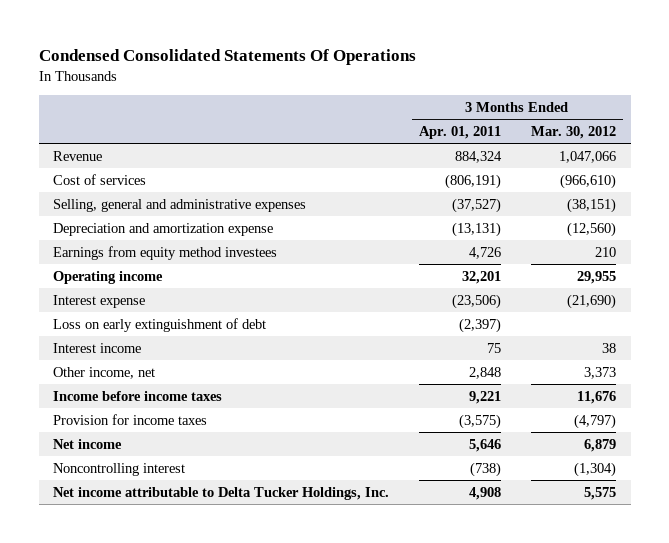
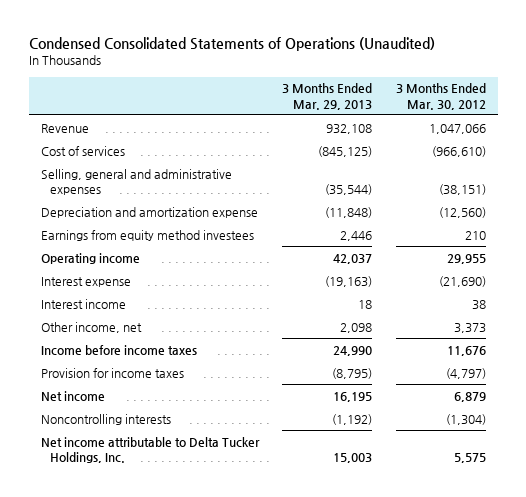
[38,49,416,66] Condensed Consolidated Statements Of Operations -> [28,36,435,51] Condensed Consolidated Statements of Operations (Unaudited)
[419,126,502,140] Apr. 01, 2011 -> none
none -> [282,83,373,110] 3 Months Ended Mar. 29, 2013
[53,317,267,332] Loss on early extinguishment of debt -> none
[53,462,186,476] Noncontrolling interest -> [40,413,171,425] Noncontrolling interests

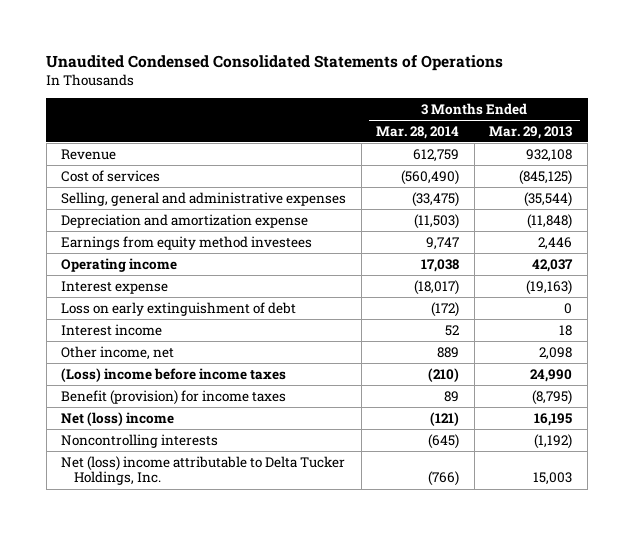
[28,36,435,51] Condensed Consolidated Statements of Operations (Unaudited) -> [46,54,504,71] Unaudited Condensed Consolidated Statements of Operations
[395,83,486,110] 3 Months Ended Mar. 30, 2012 -> none
none -> [376,125,460,139] Mar. 28, 2014
none -> [61,301,297,316] Loss on early extinguishment of debt
[40,344,197,355] Income before income taxes -> [61,367,287,382] (Loss) income before income taxes
[40,367,184,378] Provision for income taxes -> [61,389,287,405] Benefit (provision) for income taxes
[40,390,105,401] Net income -> [61,411,175,426] Net (loss) income
[40,436,260,464] Net income attributable to Delta Tucker Holdings, Inc. -> [61,455,346,486] Net (loss) income attributable to Delta Tucker Holdings, Inc.

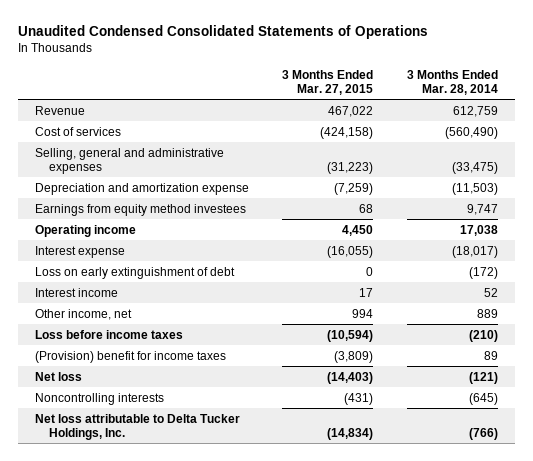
[489,125,573,139] Mar. 29, 2013 -> none
none -> [282,69,374,95] 3 Months Ended Mar. 27, 2015
[61,367,287,382] (Loss) income before income taxes -> [34,329,183,339] Loss before income taxes
[61,389,287,405] Benefit (provision) for income taxes -> [34,350,226,363] (Provision) benefit for income taxes
[61,411,175,426] Net (loss) income -> [34,371,82,381] Net loss
[61,455,346,486] Net (loss) income attributable to Delta Tucker Holdings, Inc. -> [34,413,240,440] Net loss attributable to Delta Tucker Holdings, Inc.

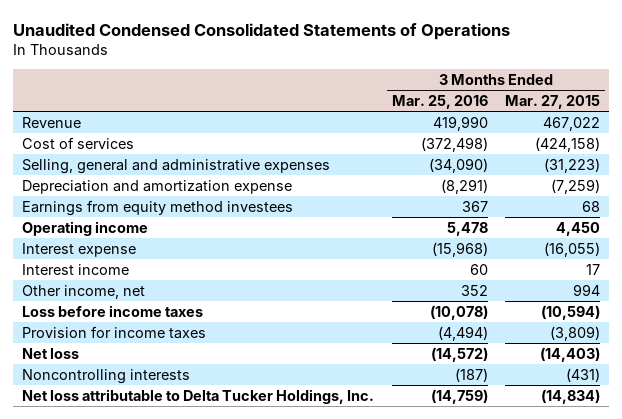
[406,69,498,95] 3 Months Ended Mar. 28, 2014 -> none
none -> [391,95,488,110] Mar. 25, 2016
[34,266,235,279] Loss on early extinguishment of debt -> none
[34,350,226,363] (Provision) benefit for income taxes -> [22,325,207,339] Provision for income taxes

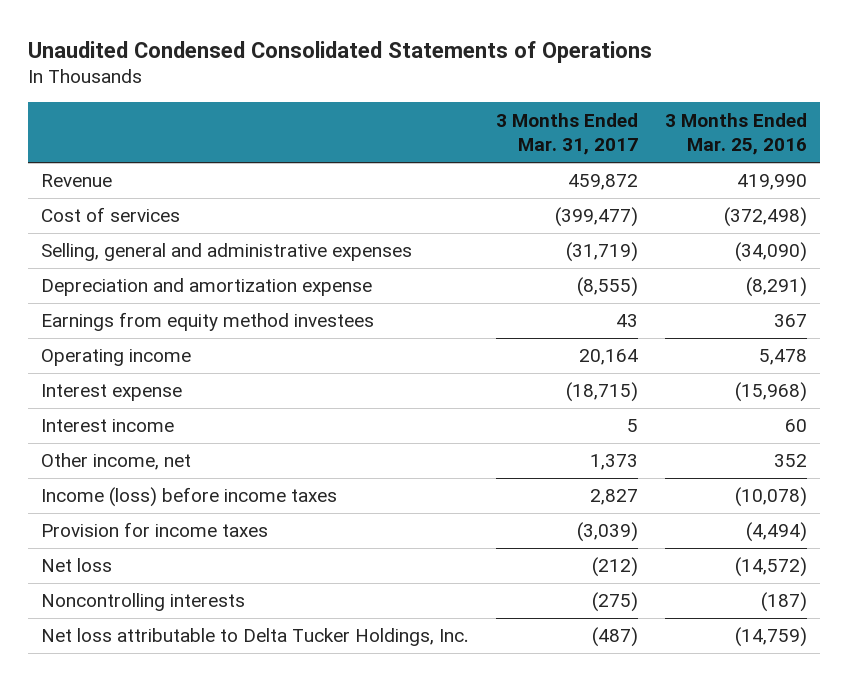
[505,95,601,110] Mar. 27, 2015 -> none
none -> [496,112,639,156] 3 Months Ended Mar. 31, 2017
[22,304,204,317] Loss before income taxes -> [41,487,338,508] Income (loss) before income taxes

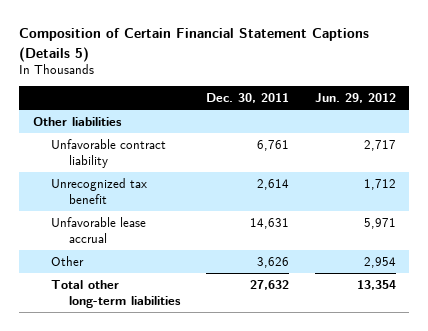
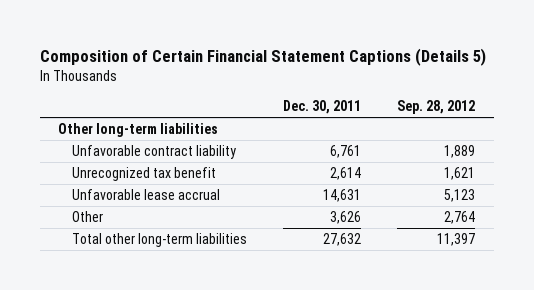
[314,93,396,104] Jun. 29, 2012 -> none
none -> [397,100,476,115] Sep. 28, 2012
[32,116,122,126] Other liabilities -> [58,122,219,137] Other long-term liabilities

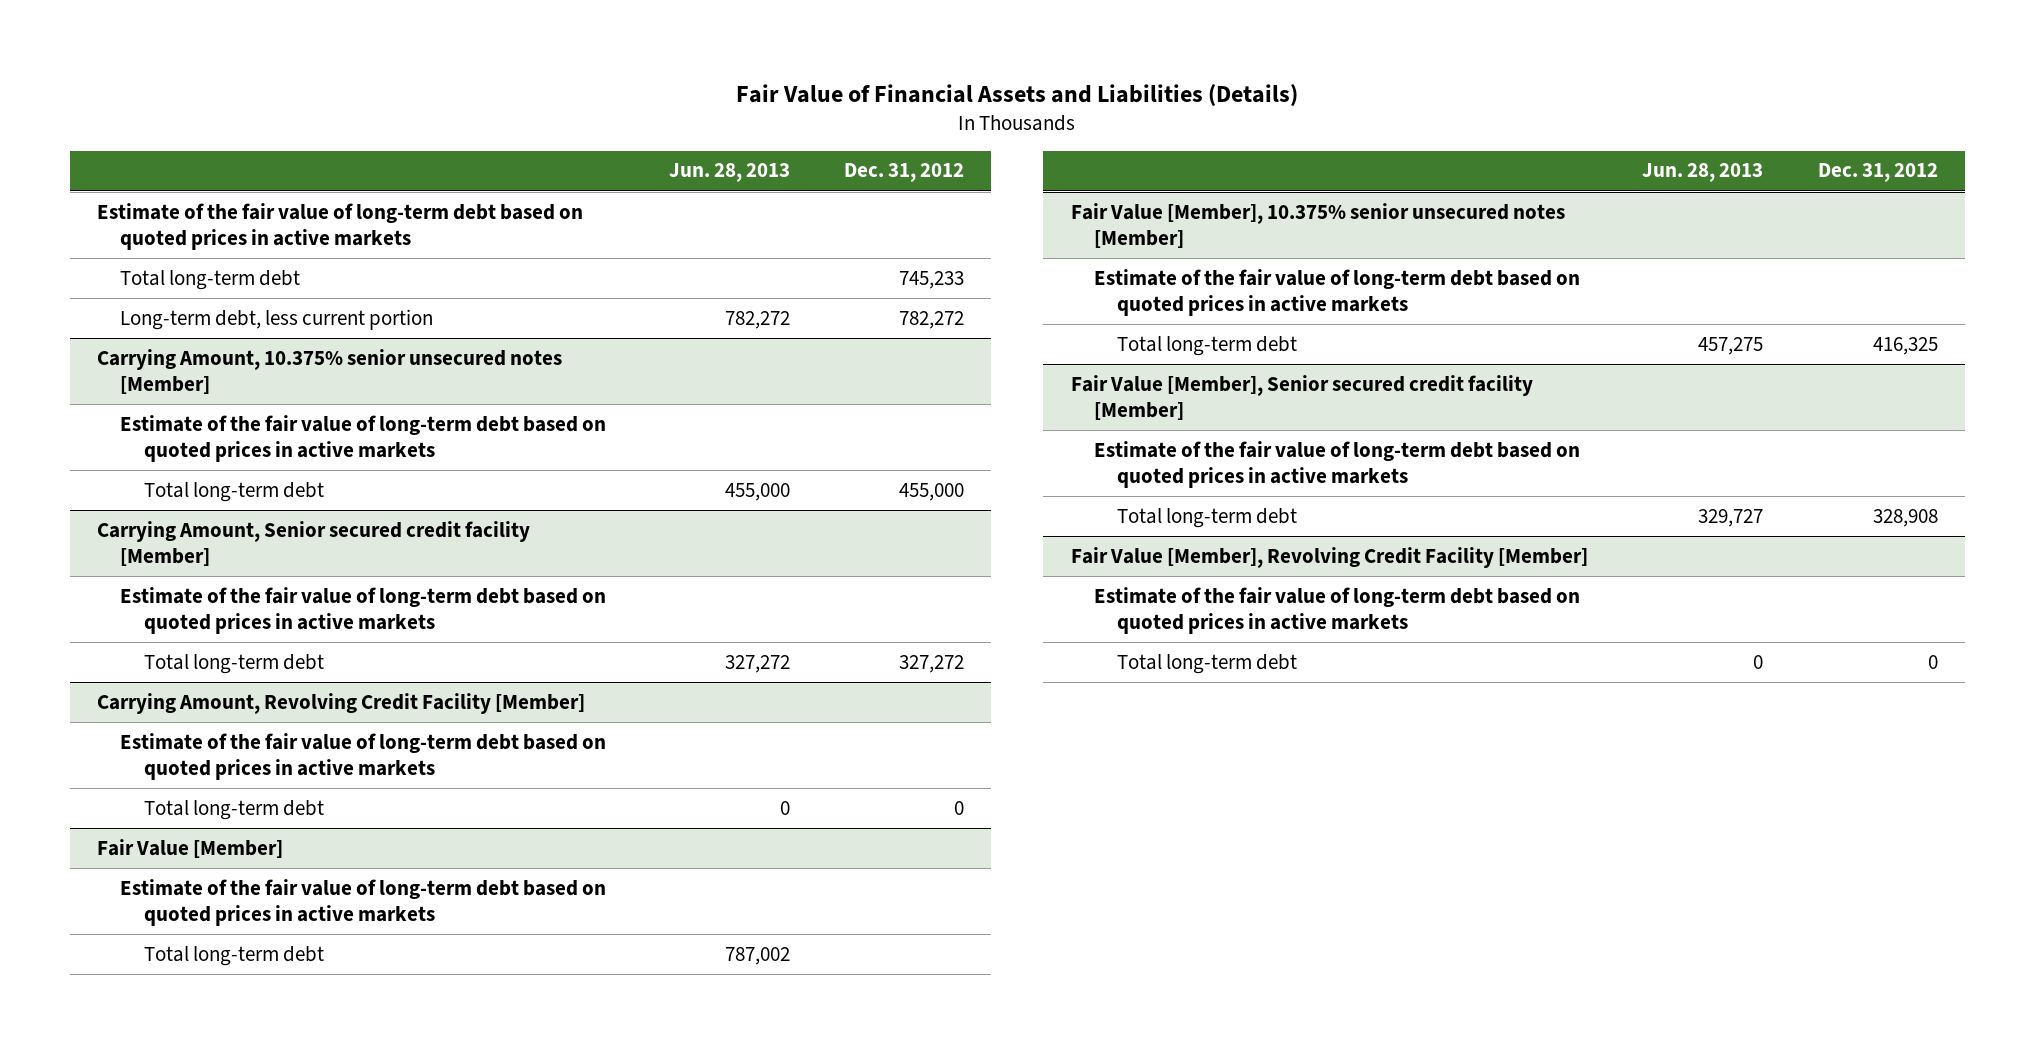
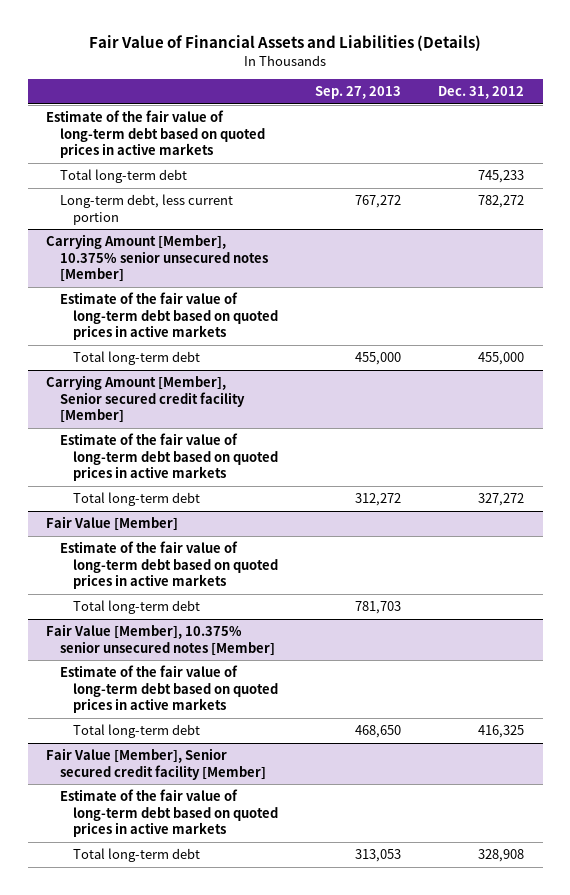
[668,163,790,183] Jun. 28, 2013 -> none
none -> [315,86,402,100] Sep. 27, 2013
[96,348,562,394] Carrying Amount, 10.375% senior unsecured notes [Member] -> [46,234,268,283] Carrying Amount [Member], 10.375% senior unsecured notes [Member]
[96,520,530,566] Carrying Amount, Senior secured credit facility [Member] -> [46,375,245,424] Carrying Amount [Member], Senior secured credit facility [Member]
[96,692,585,714] Carrying Amount, Revolving Credit Facility [Member] -> none
[120,732,607,780] Estimate of the fair value of long-term debt based on quoted prices in active markets -> none
[143,799,324,820] Total long-term debt -> none
[1070,546,1588,568] Fair Value [Member], Revolving Credit Facility [Member] -> none
[1093,586,1580,634] Estimate of the fair value of long-term debt based on quoted prices in active markets -> none
[1117,653,1298,674] Total long-term debt -> none

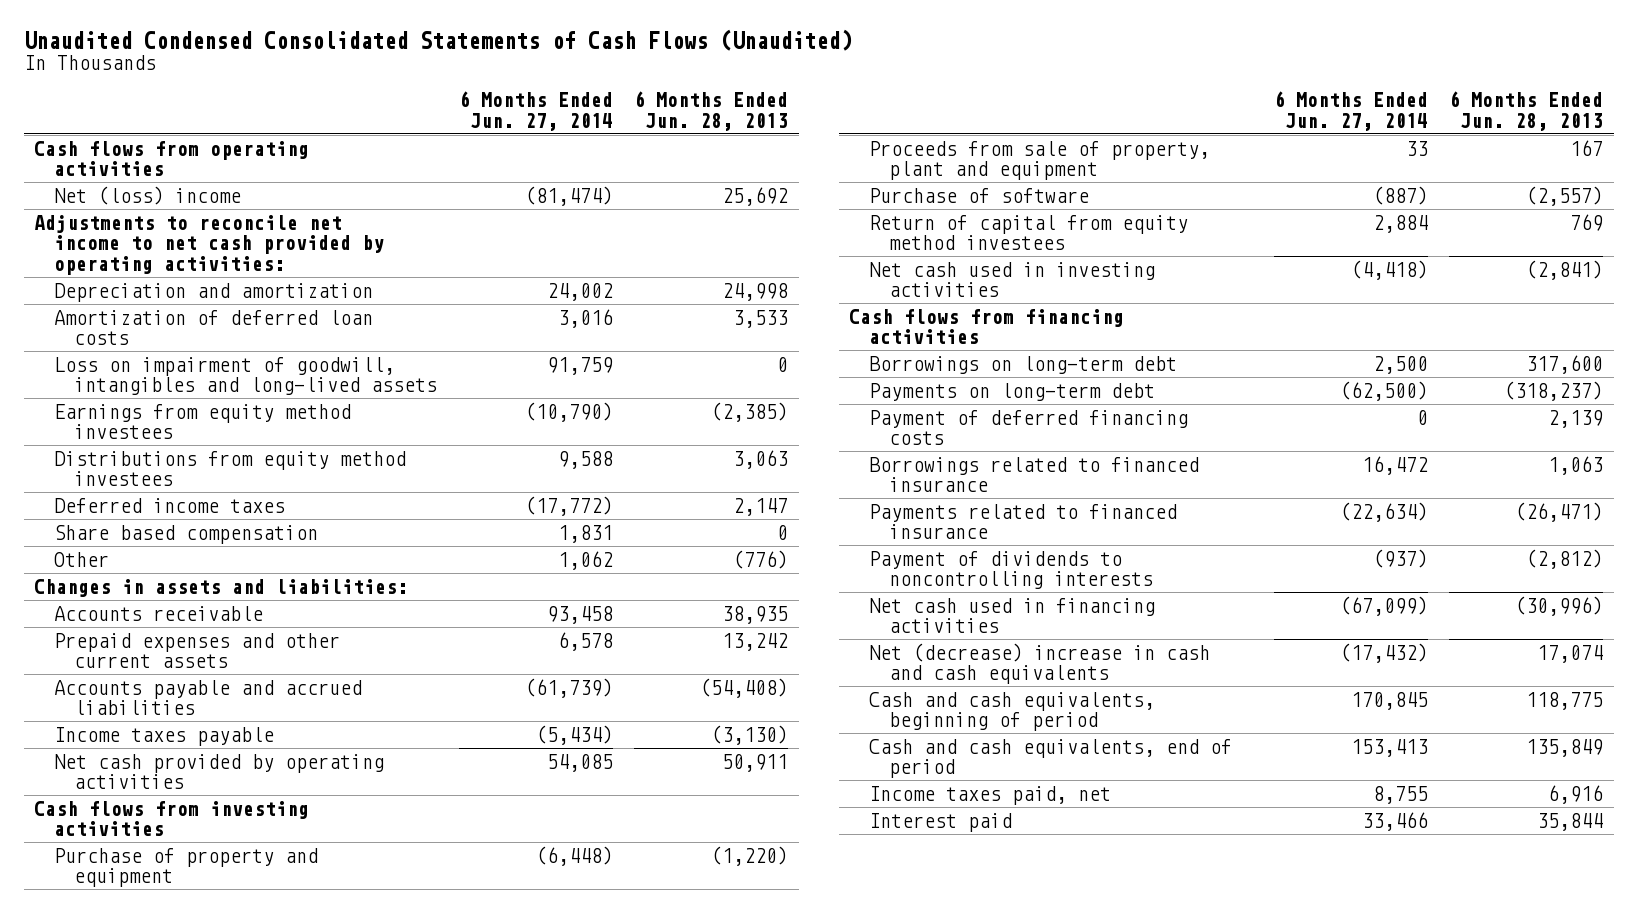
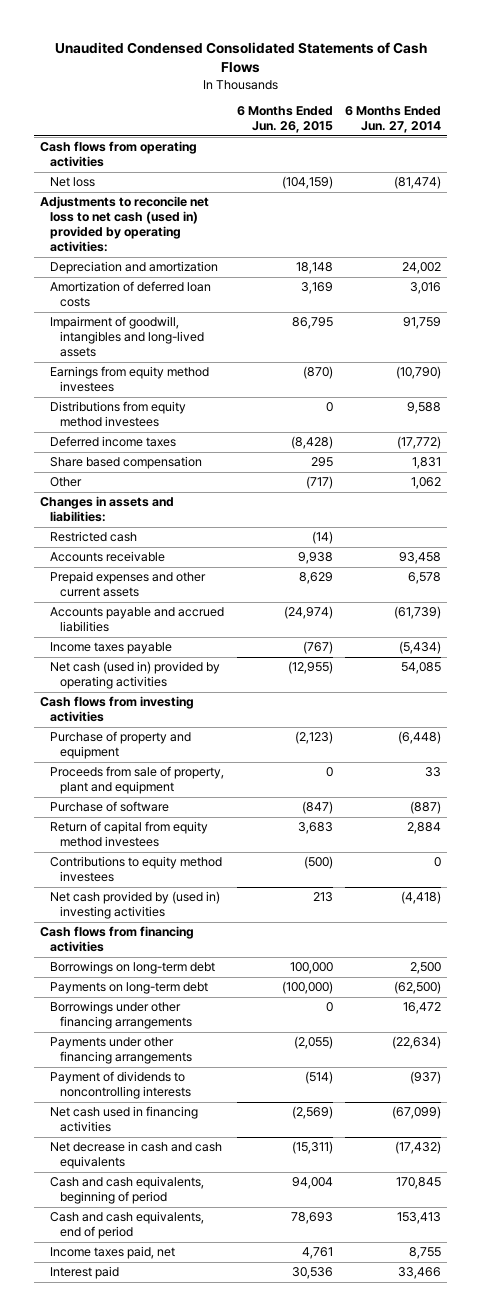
[23,28,852,51] Unaudited Condensed Consolidated Statements of Cash Flows (Unaudited) -> [54,42,427,74] Unaudited Condensed Consolidated Statements of Cash Flows
[633,91,788,131] 6 Months Ended Jun. 28, 2013 -> none
none -> [236,106,333,134] 6 Months Ended Jun. 26, 2015
[54,185,242,205] Net (loss) income -> [50,177,96,188] Net loss
[34,214,385,275] Adjustments to reconcile net income to net cash provided by operating activities: -> [40,196,210,253] Adjustments to reconcile net loss to net cash (used in) provided by operating activities:
[54,356,438,396] Loss on impairment of goodwill, intangibles and long-lived assets -> [50,316,204,358] Impairment of goodwill, intangibles and long-lived assets
none -> [50,531,138,543] Restricted cash
[54,753,385,790] Net cash provided by operating activities -> [50,661,221,690] Net cash (used in) provided by operating activities
none -> [50,856,223,883] Contributions to equity method investees
[869,261,1156,298] Net cash used in investing activities -> [50,891,221,920] Net cash provided by (used in) investing activities
[869,409,1189,446] Payment of deferred financing costs -> none
[869,456,1200,493] Borrowings related to financed insurance -> [50,1001,192,1030] Borrowings under other financing arrangements
[869,503,1178,540] Payments related to financed insurance -> [50,1037,192,1065] Payments under other financing arrangements
[869,642,1211,685] Net (decrease) increase in cash and cash equivalents -> [50,1141,223,1170] Net decrease in cash and cash equivalents

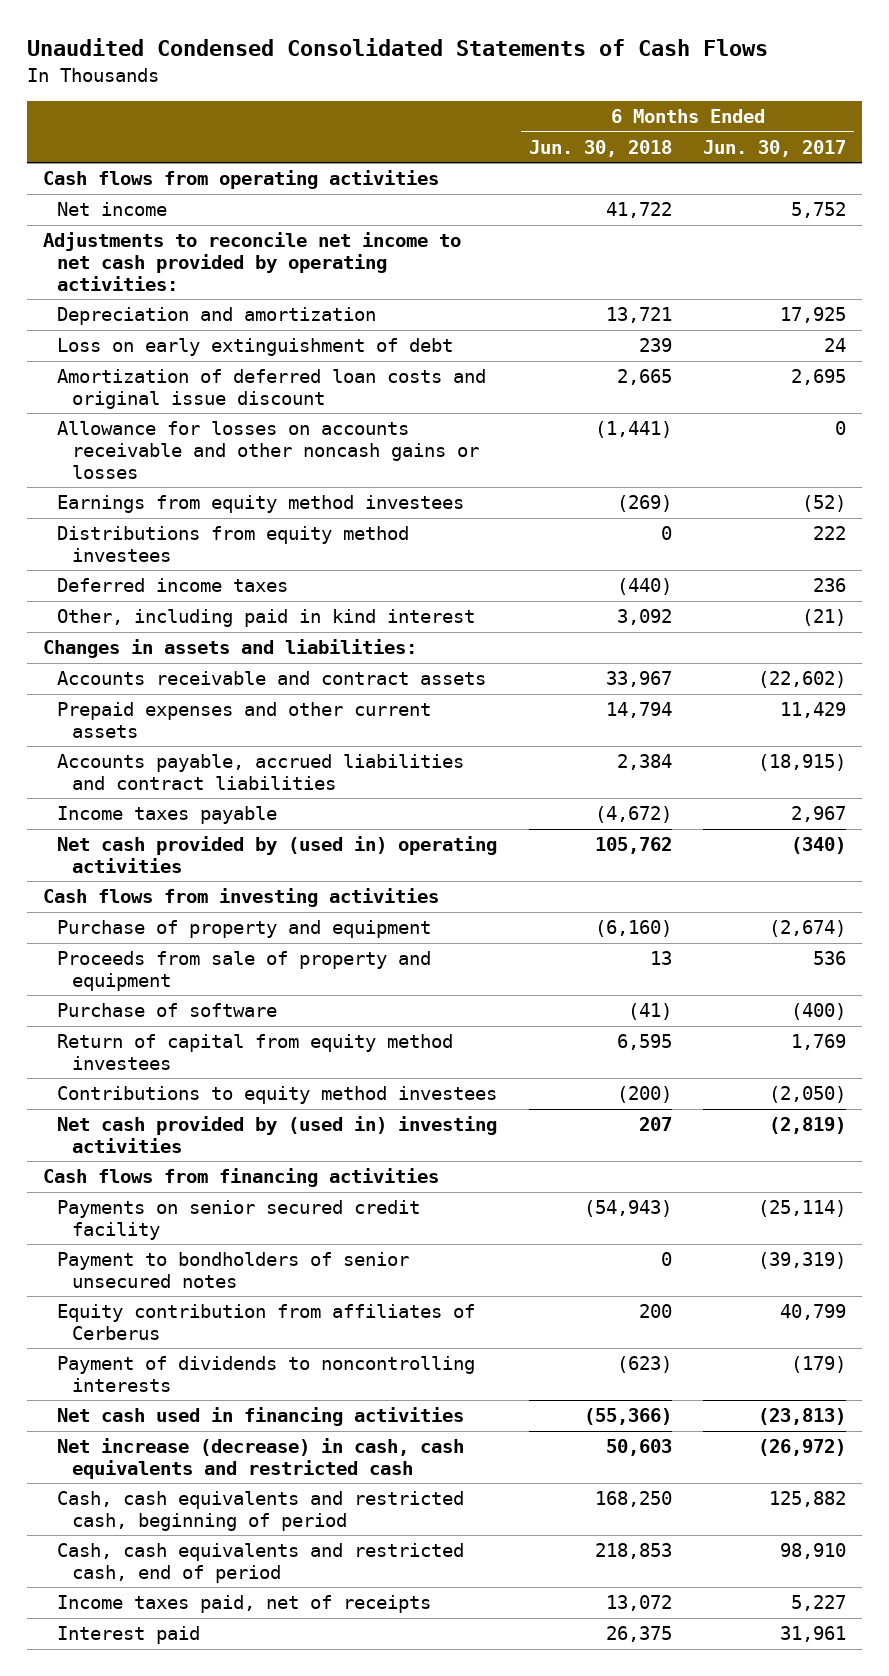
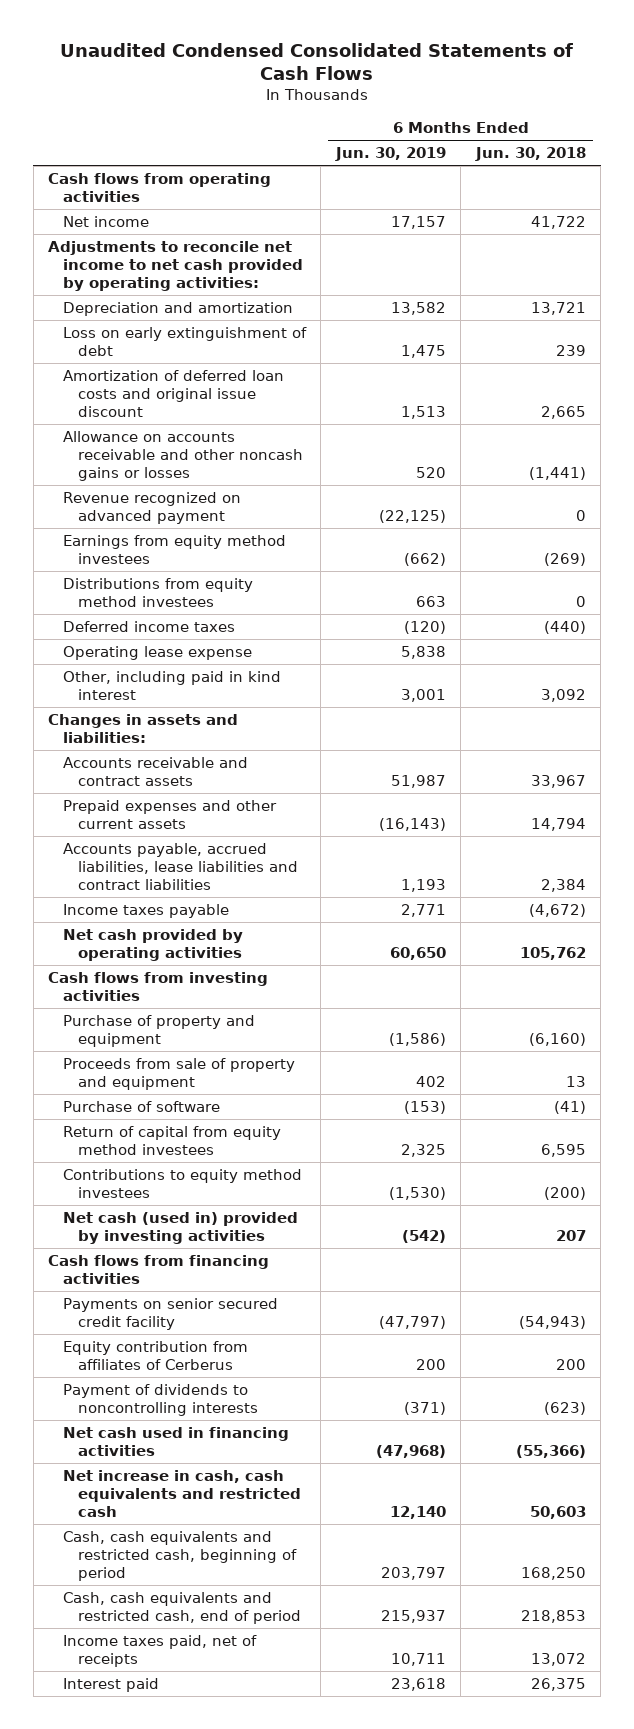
[703,139,847,157] Jun. 30, 2017 -> none
none -> [334,147,446,162] Jun. 30, 2019
[57,421,479,479] Allowance for losses on accounts receivable and other noncash gains or losses -> [62,431,303,481] Allowance on accounts receivable and other noncash gains or losses
none -> [62,492,241,524] Revenue recognized on advanced payment
none -> [62,646,252,661] Operating lease expense
[57,754,465,790] Accounts payable, accrued liabilities and contract liabilities -> [62,843,298,890] Accounts payable, accrued liabilities, lease liabilities and contract liabilities
[57,836,498,873] Net cash provided by (used in) operating activities -> [62,929,243,961] Net cash provided by operating activities
[57,1116,498,1153] Net cash provided by (used in) investing activities -> [62,1212,298,1244] Net cash (used in) provided by investing activities
[57,1252,410,1288] Payment to bondholders of senior unsecured notes -> none
[57,1438,465,1479] Net increase (decrease) in cash, cash equivalents and restricted cash -> [62,1470,301,1517] Net increase in cash, cash equivalents and restricted cash

